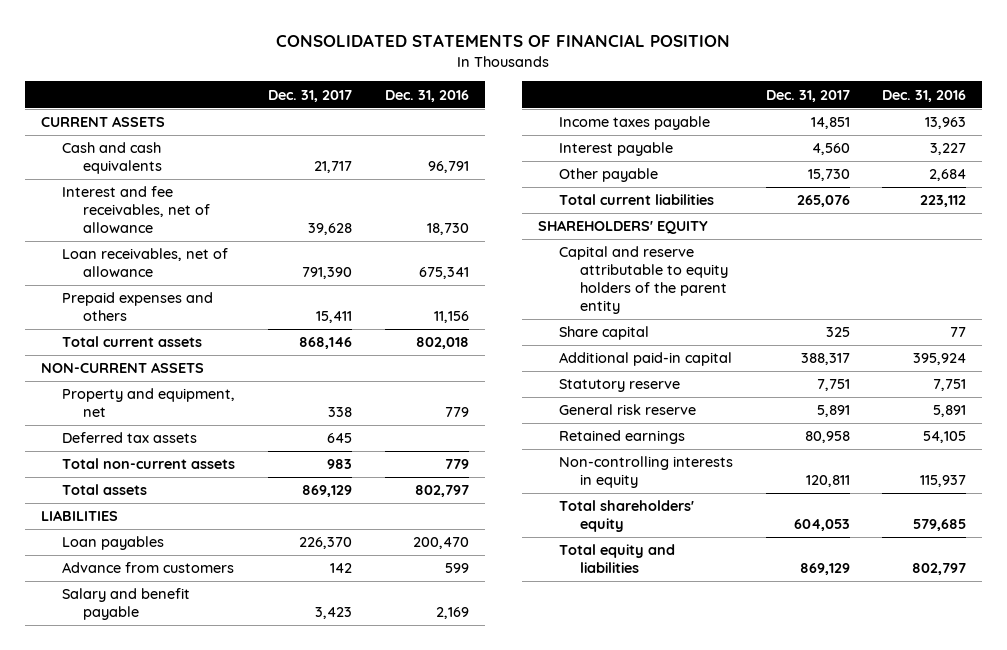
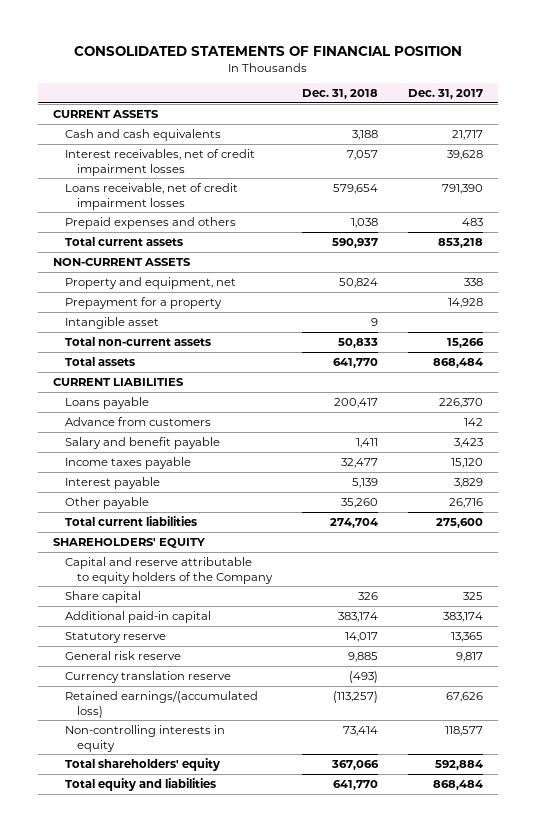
[384,89,469,102] Dec. 31, 2016 -> none
none -> [301,88,378,99] Dec. 31, 2018
[62,186,211,234] Interest and fee receivables, net of allowance -> [64,148,255,176] Interest receivables, net of credit impairment losses
[62,248,229,278] Loan receivables, net of allowance -> [64,182,238,210] Loans receivable, net of credit impairment losses
[316,311,353,324] 15,411 -> [461,217,483,226] 483
[299,337,353,350] 868,146 -> [437,237,483,248] 853,218
[62,432,198,444] Deferred tax assets -> none
none -> [64,296,222,309] Prepayment for a property
none -> [64,316,159,329] Intangible asset
[327,459,353,470] 983 -> [446,337,484,348] 15,266
[302,485,353,498] 869,129 -> [432,357,483,368] 868,484
[40,510,118,522] LIABILITIES -> [53,377,185,386] CURRENT LIABILITIES
[62,536,165,551] Loan payables -> [64,396,149,409] Loans payable
[810,117,850,130] 14,851 -> [450,457,483,468] 15,120
[811,143,850,156] 4,560 -> [453,477,483,488] 3,829
[807,169,850,182] 15,730 -> [448,497,483,508] 26,716
[796,195,850,208] 265,076 -> [435,517,483,528] 275,600
[559,246,729,315] Capital and reserve attributable to equity holders of the parent entity -> [64,556,273,584] Capital and reserve attributable to equity holders of the Company
[800,353,850,366] 388,317 -> [442,611,483,622] 383,174
[816,379,850,392] 7,751 -> [450,631,483,642] 13,365
[816,405,850,418] 5,891 -> [455,651,483,662] 9,817
none -> [64,670,231,683] Currency translation reserve
[559,430,686,445] Retained earnings -> [64,690,258,718] Retained earnings/(accumulated loss)
[804,431,850,444] 80,958 -> [445,691,483,702] 67,626
[805,475,850,488] 120,811 -> [444,725,483,736] 118,577
[793,519,850,532] 604,053 -> [434,759,483,770] 592,884
[799,563,850,576] 869,129 -> [432,779,483,790] 868,484

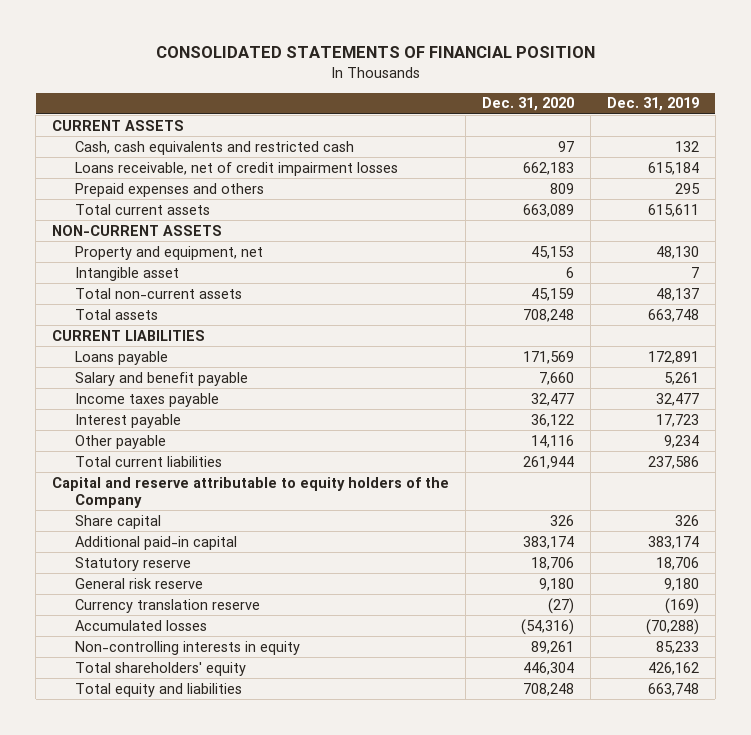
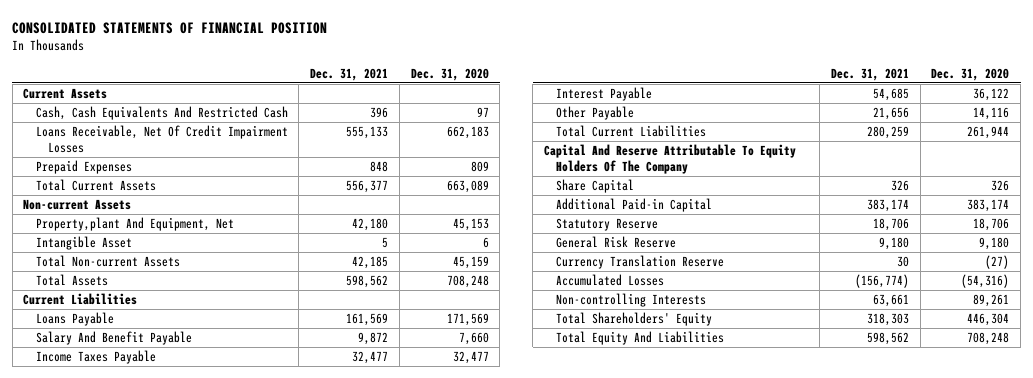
[606,97,699,112] Dec. 31, 2019 -> none
none -> [310,67,389,81] Dec. 31, 2021
[52,119,185,131] CURRENT ASSETS -> [23,88,108,100] Current Assets
[75,140,355,155] Cash, cash equivalents and restricted cash -> [35,106,288,121] Cash, Cash Equivalents And Restricted Cash
[75,161,399,176] Loans receivable, net of credit impairment losses -> [35,125,288,153] Loans Receivable, Net Of Credit Impairment Losses
[75,182,265,197] Prepaid expenses and others -> [35,160,132,175] Prepaid Expenses
[75,203,211,215] Total current assets -> [35,179,156,192] Total Current Assets
[52,224,223,236] NON-CURRENT ASSETS -> [23,199,132,211] Non-current Assets
[75,245,264,260] Property and equipment, net -> [35,217,234,232] Property,plant And Equipment, Net
[75,266,180,281] Intangible asset -> [35,236,132,251] Intangible Asset
[75,287,243,299] Total non-current assets -> [35,255,180,268] Total Non-current Assets
[75,308,159,320] Total assets -> [35,274,108,287] Total Assets
[52,329,206,341] CURRENT LIABILITIES -> [23,293,138,306] Current Liabilities
[75,350,169,365] Loans payable -> [35,312,114,327] Loans Payable
[75,371,249,386] Salary and benefit payable -> [35,331,192,346] Salary And Benefit Payable
[75,392,220,407] Income taxes payable -> [35,350,156,365] Income Taxes Payable
[75,413,182,428] Interest payable -> [556,87,653,102] Interest Payable
[75,434,167,449] Other payable -> [556,106,635,121] Other Payable
[75,455,223,467] Total current liabilities -> [556,125,707,138] Total Current Liabilities
[52,476,450,508] Capital and reserve attributable to equity holders of the Company -> [544,144,797,174] Capital And Reserve Attributable To Equity Holders Of The Company
[75,514,162,529] Share capital -> [556,179,635,194] Share Capital
[75,535,238,550] Additional paid-in capital -> [556,198,713,213] Additional Paid-in Capital
[75,556,192,571] Statutory reserve -> [556,218,659,232] Statutory Reserve
[75,577,204,589] General risk reserve -> [556,236,677,249] General Risk Reserve
[75,598,261,613] Currency translation reserve -> [556,255,725,270] Currency Translation Reserve
[75,619,208,631] Accumulated losses -> [556,274,665,287] Accumulated Losses
[75,640,301,655] Non-controlling interests in equity -> [556,293,707,308] Non-controlling Interests
[75,661,247,676] Total shareholders' equity -> [556,312,713,327] Total Shareholders' Equity
[75,682,243,697] Total equity and liabilities -> [556,331,725,346] Total Equity And Liabilities

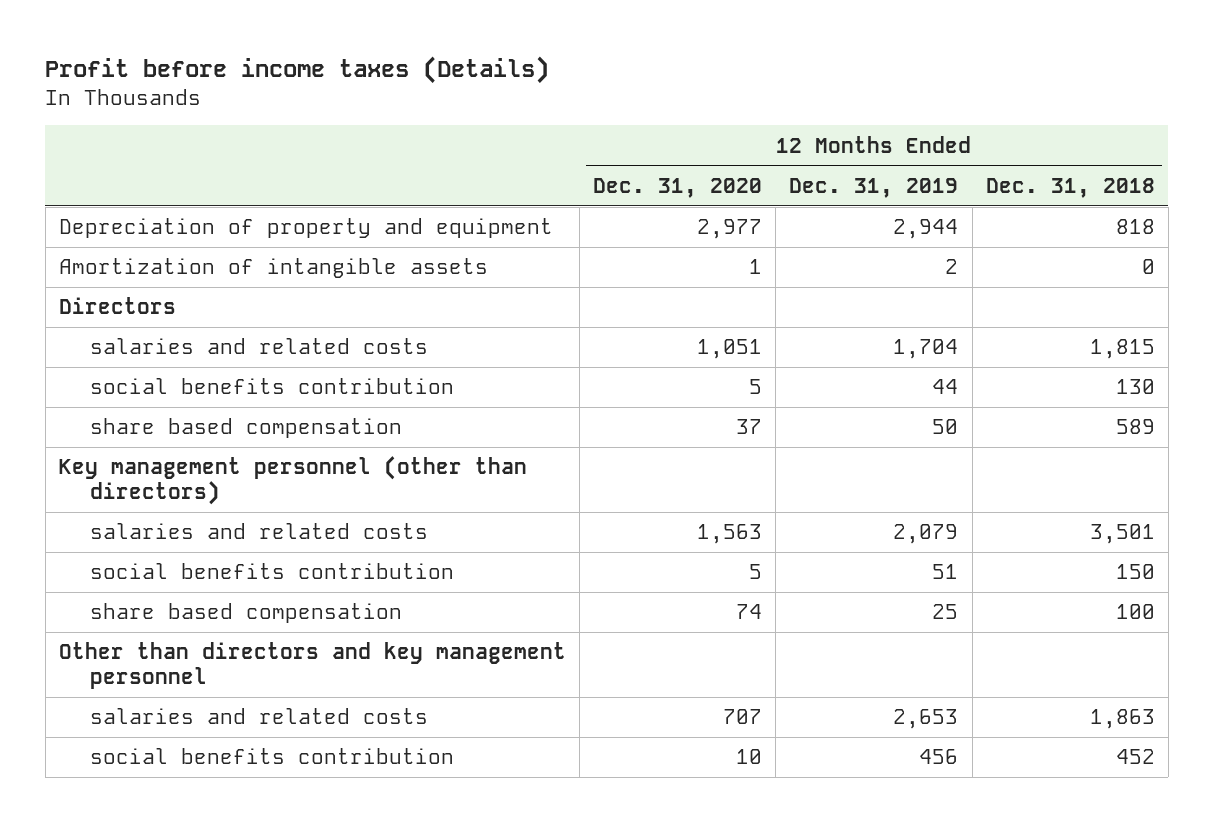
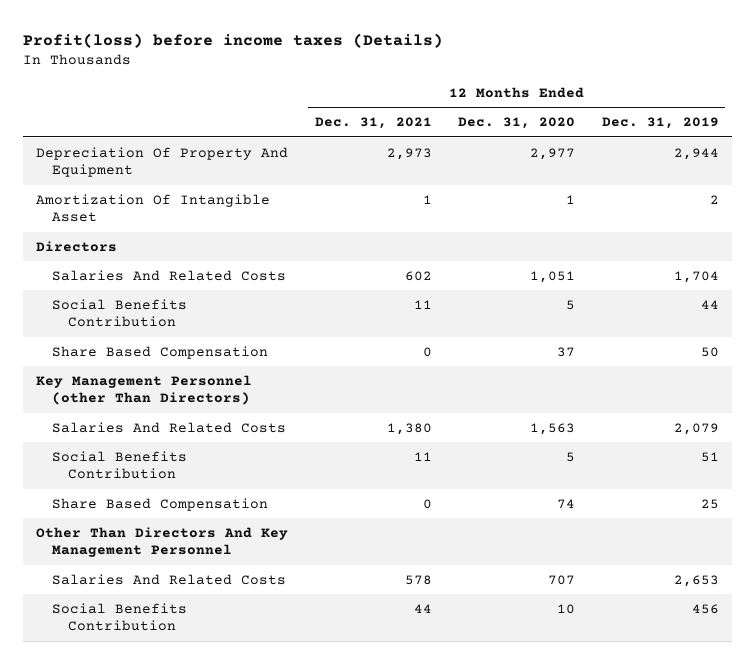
[45,56,550,85] Profit before income taxes (Details) -> [22,32,443,48] Profit(loss) before income taxes (Details)
[985,177,1155,198] Dec. 31, 2018 -> none
none -> [314,117,432,130] Dec. 31, 2021
[58,218,553,239] Depreciation of property and equipment -> [35,146,288,178] Depreciation Of Property And Equipment
[58,258,488,279] Amortization of intangible assets -> [35,193,270,223] Amortization Of Intangible Asset
[90,338,429,355] salaries and related costs -> [51,269,286,281] Salaries And Related Costs
[90,378,455,395] social benefits contribution -> [51,298,187,328] Social Benefits Contribution
[90,418,403,439] share based compensation -> [51,345,268,359] Share Based Compensation
[58,456,527,505] Key management personnel (other than directors) -> [35,374,252,406] Key Management Personnel (other Than Directors)
[90,523,429,540] salaries and related costs -> [51,421,286,433] Salaries And Related Costs
[90,563,455,580] social benefits contribution -> [51,450,187,480] Social Benefits Contribution
[90,603,403,624] share based compensation -> [51,497,268,511] Share Based Compensation
[58,642,566,689] Other than directors and key management personnel -> [35,526,288,558] Other Than Directors And Key Management Personnel
[90,708,429,725] salaries and related costs -> [51,573,286,585] Salaries And Related Costs
[90,748,455,765] social benefits contribution -> [51,602,187,632] Social Benefits Contribution

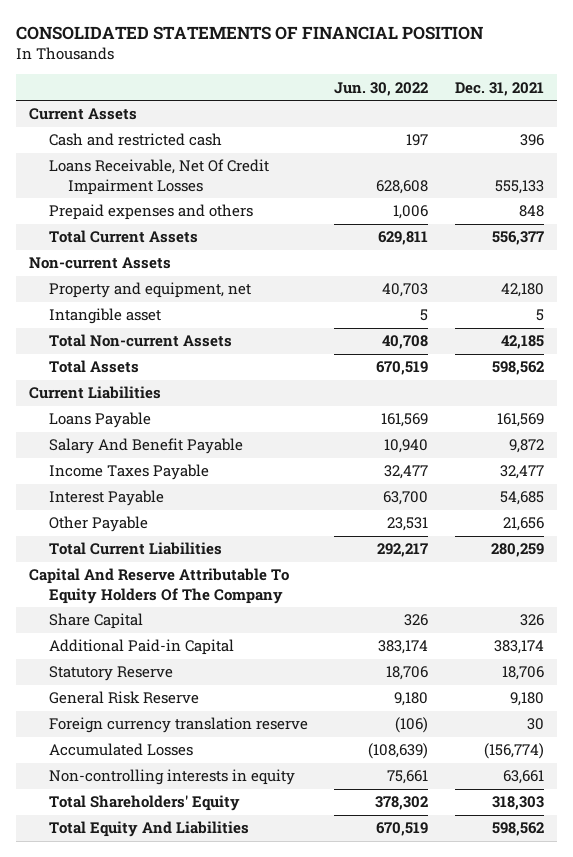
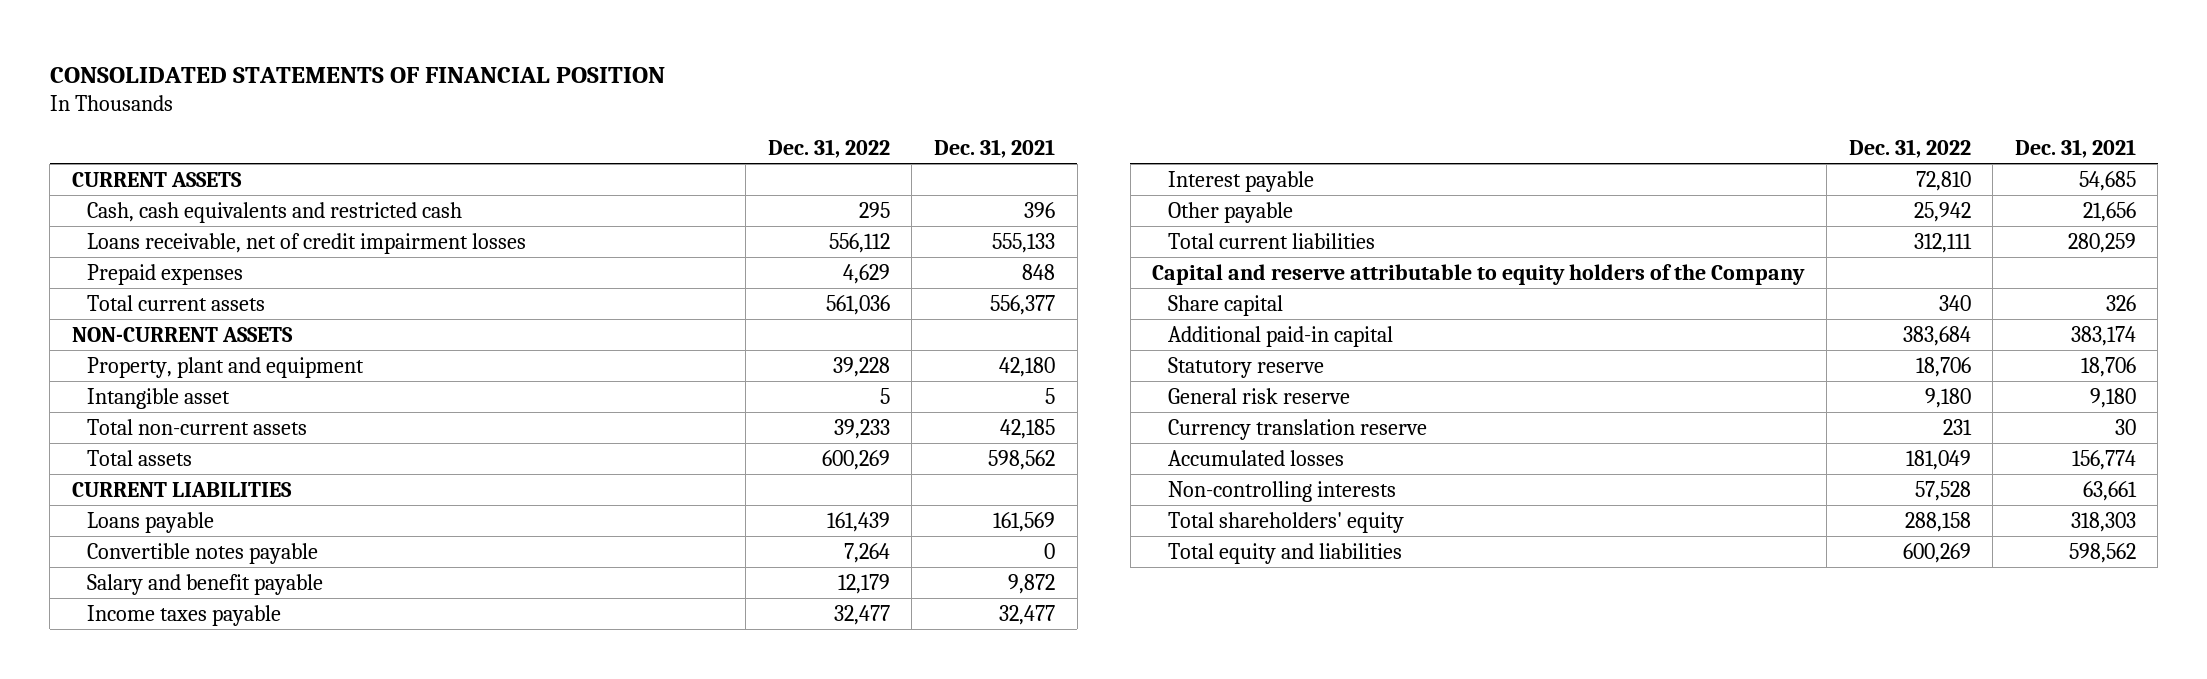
[334,81,429,96] Jun. 30, 2022 -> none
none -> [767,139,890,159] Dec. 31, 2022
[29,108,138,121] Current Assets -> [71,171,242,187] CURRENT ASSETS
[48,133,222,147] Cash and restricted cash -> [86,201,462,223] Cash, cash equivalents and restricted cash
[48,159,269,195] Loans Receivable, Net Of Credit Impairment Losses -> [86,232,526,254] Loans receivable, net of credit impairment losses
[48,204,253,221] Prepaid expenses and others -> [86,263,243,285] Prepaid expenses
[48,230,198,244] Total Current Assets -> [86,294,265,311] Total current assets
[29,257,172,270] Non-current Assets -> [71,326,293,342] NON-CURRENT ASSETS
[48,282,251,299] Property and equipment, net -> [86,356,364,378] Property, plant and equipment
[48,334,232,348] Total Non-current Assets -> [86,418,307,435] Total non-current assets
[48,360,139,374] Total Assets -> [86,449,192,466] Total assets
[29,386,162,400] Current Liabilities -> [71,481,292,497] CURRENT LIABILITIES
[48,412,151,429] Loans Payable -> [86,511,214,533] Loans payable
none -> [86,542,318,564] Convertible notes payable
[48,438,243,455] Salary And Benefit Payable -> [86,573,323,595] Salary and benefit payable
[48,464,209,481] Income Taxes Payable -> [86,604,281,626] Income taxes payable
[48,490,164,507] Interest Payable -> [1167,170,1314,192] Interest payable
[48,516,148,533] Other Payable -> [1167,201,1293,223] Other payable
[48,542,222,556] Total Current Liabilities -> [1167,232,1375,249] Total current liabilities
[29,568,290,604] Capital And Reserve Attributable To Equity Holders Of The Company -> [1152,263,1806,285] Capital and reserve attributable to equity holders of the Company
[48,613,143,630] Share Capital -> [1167,294,1283,316] Share capital
[48,639,234,656] Additional Paid-in Capital -> [1167,325,1393,347] Additional paid-in capital
[48,666,173,682] Statutory Reserve -> [1167,356,1324,378] Statutory reserve
[48,691,199,705] General Risk Reserve -> [1167,387,1350,404] General risk reserve
[48,717,308,734] Foreign currency translation reserve -> [1167,418,1427,440] Currency translation reserve
[48,743,193,757] Accumulated Losses -> [1167,449,1344,466] Accumulated losses
[483,743,544,760] (156,774) -> [2071,449,2136,470] 156,774
[48,769,295,786] Non-controlling interests in equity -> [1167,480,1396,502] Non-controlling interests
[48,795,240,812] Total Shareholders' Equity -> [1167,511,1404,533] Total shareholders' equity
[48,821,249,838] Total Equity And Liabilities -> [1167,542,1402,564] Total equity and liabilities

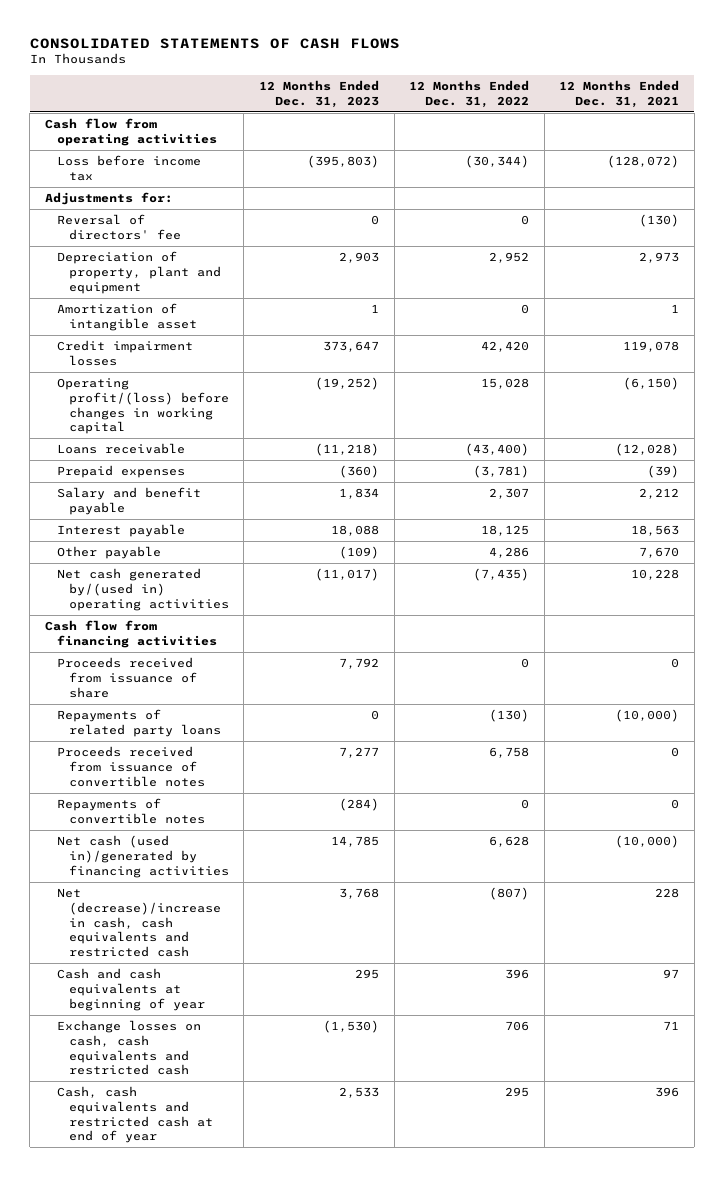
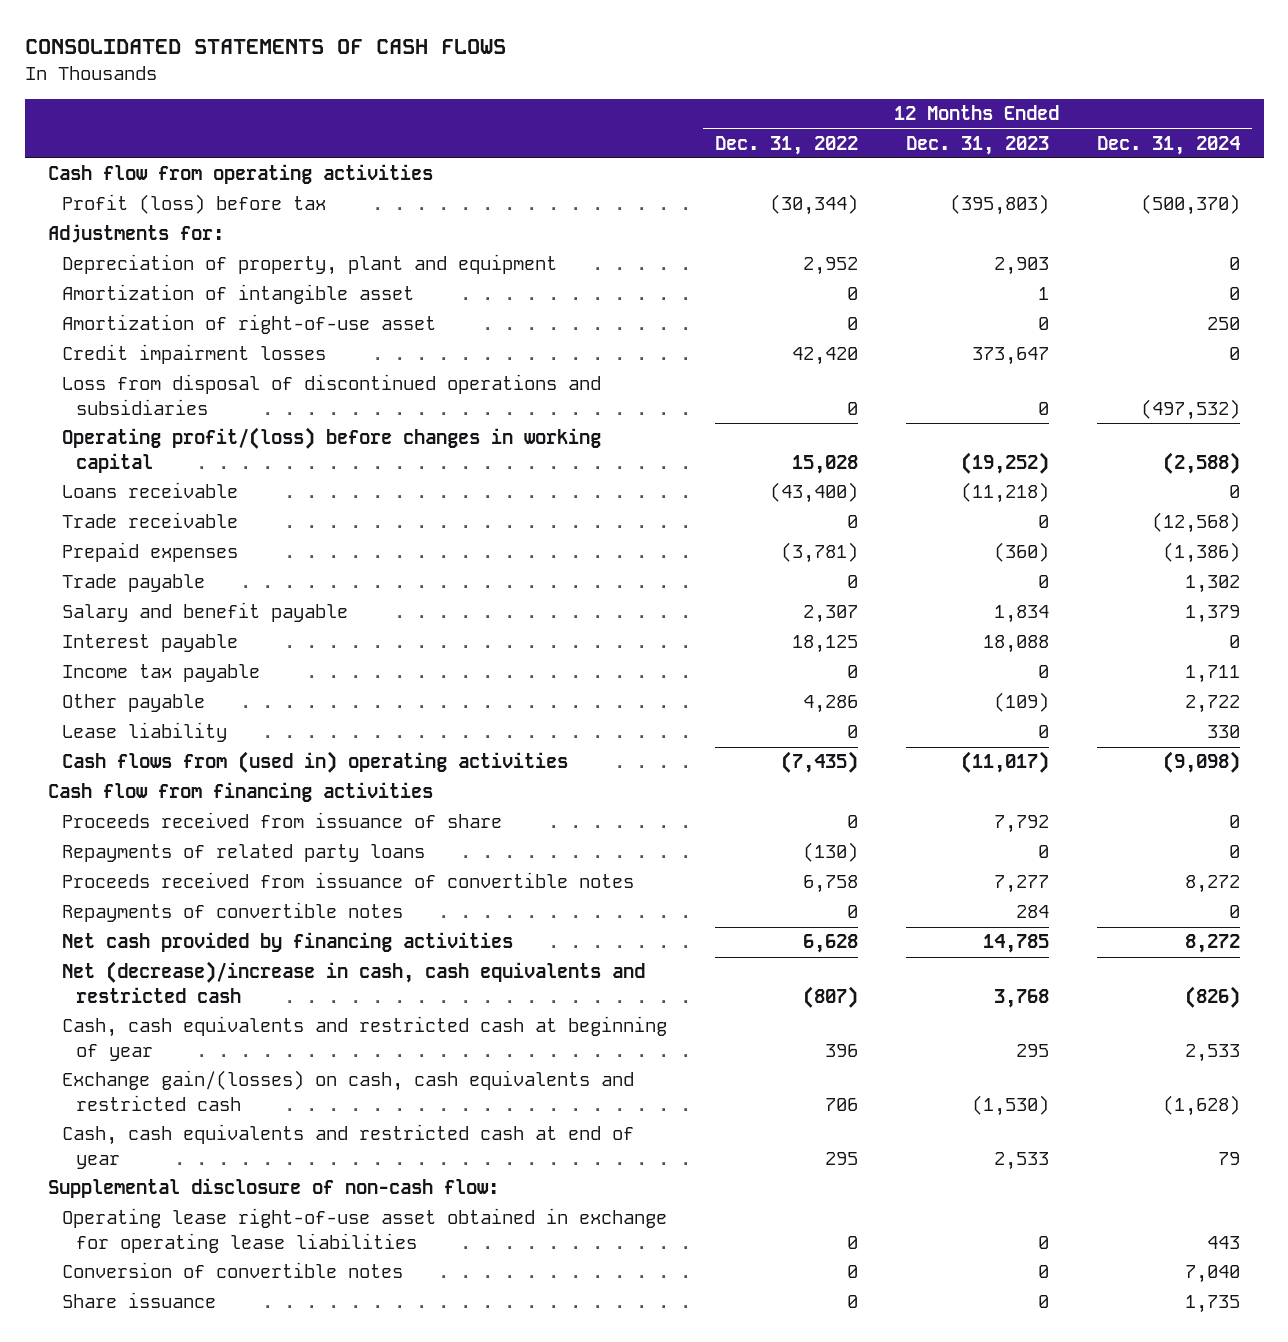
[559,80,680,108] 12 Months Ended Dec. 31, 2021 -> none
none -> [1096,135,1240,155] Dec. 31, 2024
[56,155,201,181] Loss before income tax -> [62,194,327,215] Profit (loss) before tax
[56,214,181,240] Reversal of directors' fee -> none
none -> [62,314,437,335] Amortization of right-of-use asset
none -> [62,374,602,415] Loss from disposal of discontinued operations and subsidiaries
none -> [62,512,239,529] Trade receivable
none -> [62,574,206,593] Trade payable
none -> [62,664,261,683] Income tax payable
none -> [62,722,228,743] Lease liability
[56,568,229,611] Net cash generated by/(used in) operating activities -> [62,751,569,774] Cash flows from (used in) operating activities
[338,798,379,812] (284) -> [1015,905,1049,919] 284
[56,835,229,878] Net cash (used in)/generated by financing activities -> [62,932,514,953] Net cash provided by financing activities
[56,968,205,1011] Cash and cash equivalents at beginning of year -> [62,1016,668,1061] Cash, cash equivalents and restricted cash at beginning of year
[56,1020,201,1076] Exchange losses on cash, cash equivalents and restricted cash -> [62,1070,635,1111] Exchange gain/(losses) on cash, cash equivalents and restricted cash
none -> [48,1178,500,1199] Supplemental disclosure of non-cash flow:
none -> [62,1208,668,1253] Operating lease right-of-use asset obtained in exchange for operating lease liabilities
none -> [62,1262,404,1279] Conversion of convertible notes
none -> [62,1292,217,1309] Share issuance

